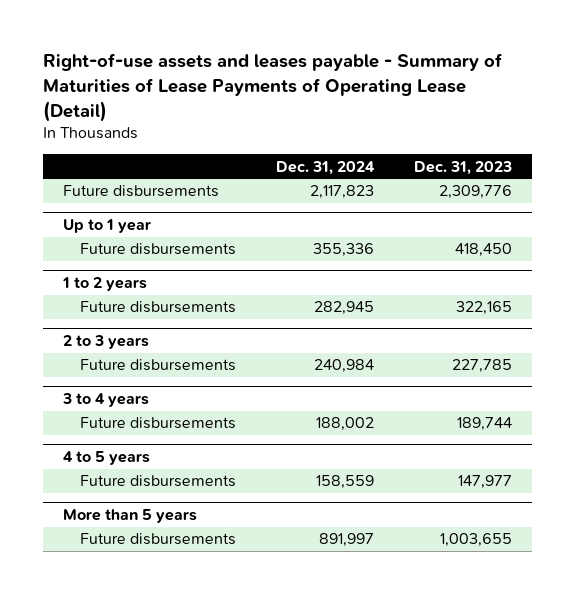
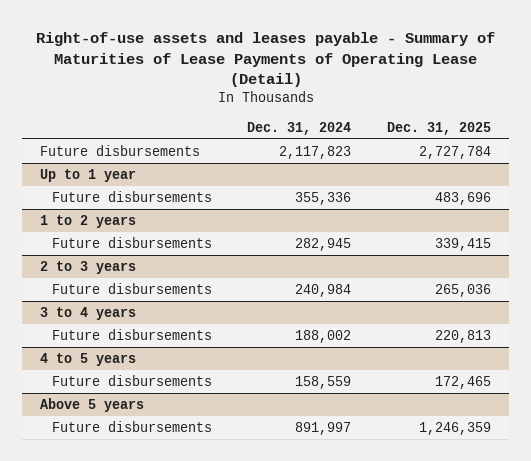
[413,160,512,175] Dec. 31, 2023 -> none
none -> [387,121,492,135] Dec. 31, 2025
[62,509,197,524] More than 5 years -> [39,398,144,413] Above 5 years

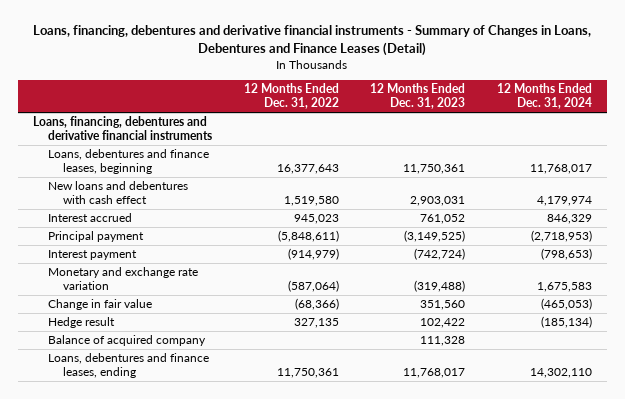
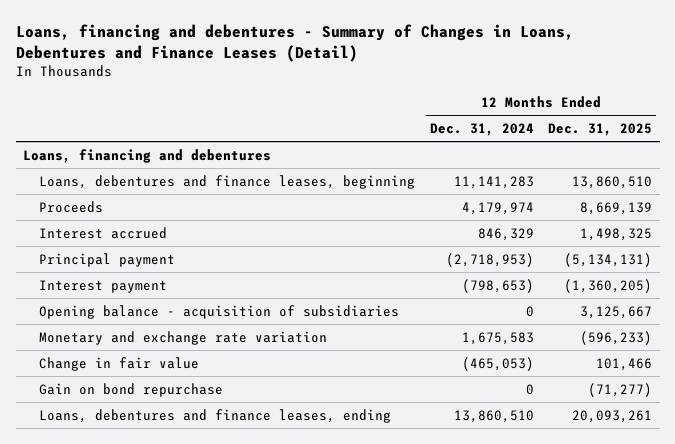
[33,25,592,57] Loans, financing, debentures and derivative financial instruments - Summary of Changes in Loans, Debentures and Finance Leases (Detail) -> [15,23,574,62] Loans, financing and debentures - Summary of Changes in Loans, Debentures and Finance Leases (Detail)
[243,83,339,110] 12 Months Ended Dec. 31, 2022 -> none
[370,83,466,110] 12 Months Ended Dec. 31, 2023 -> none
none -> [548,123,653,137] Dec. 31, 2025
[33,115,213,141] Loans, financing, debentures and derivative financial instruments -> [23,148,272,163] Loans, financing and debentures
[529,164,592,175] 11,768,017 -> [453,175,534,189] 11,141,283
[48,180,189,205] New loans and debentures with cash effect -> [39,200,104,213] Proceeds
none -> [39,304,400,319] Opening balance - acquisition of subsidiaries
[48,316,116,328] Hedge result -> none
[48,334,207,346] Balance of acquired company -> none
none -> [39,382,224,397] Gain on bond repurchase
[529,368,592,379] 14,302,110 -> [453,409,534,423] 13,860,510

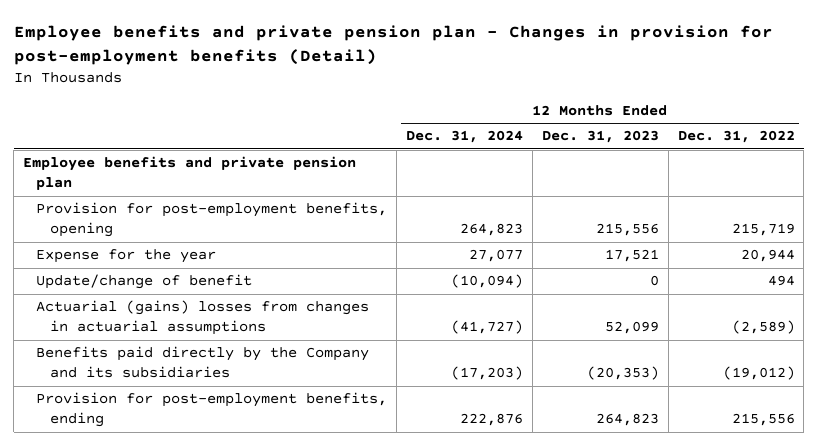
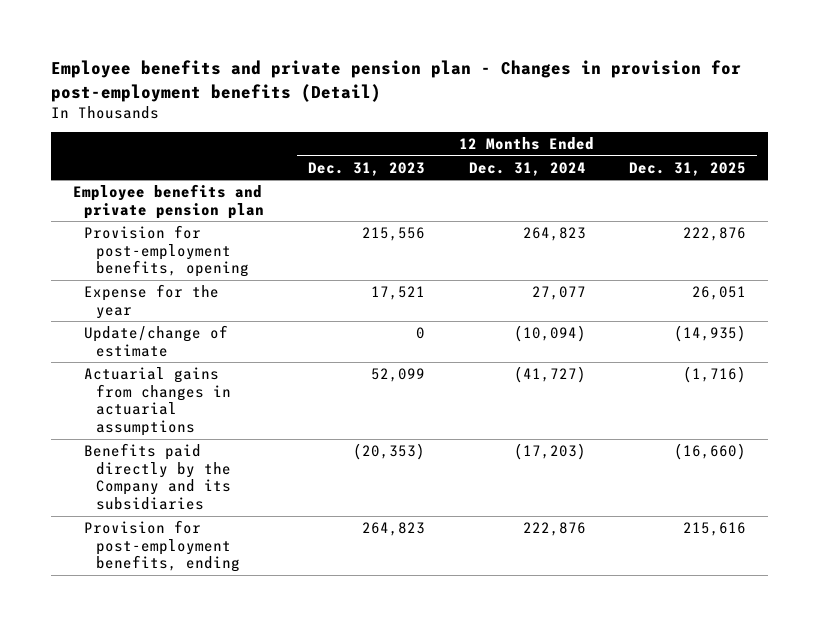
[677,130,795,144] Dec. 31, 2022 -> none
none -> [629,161,747,176] Dec. 31, 2025
[36,274,253,290] Update/change of benefit -> [84,324,229,357] Update/change of estimate
[36,300,370,336] Actuarial (gains) losses from changes in actuarial assumptions -> [84,366,231,437] Actuarial gains from changes in actuarial assumptions

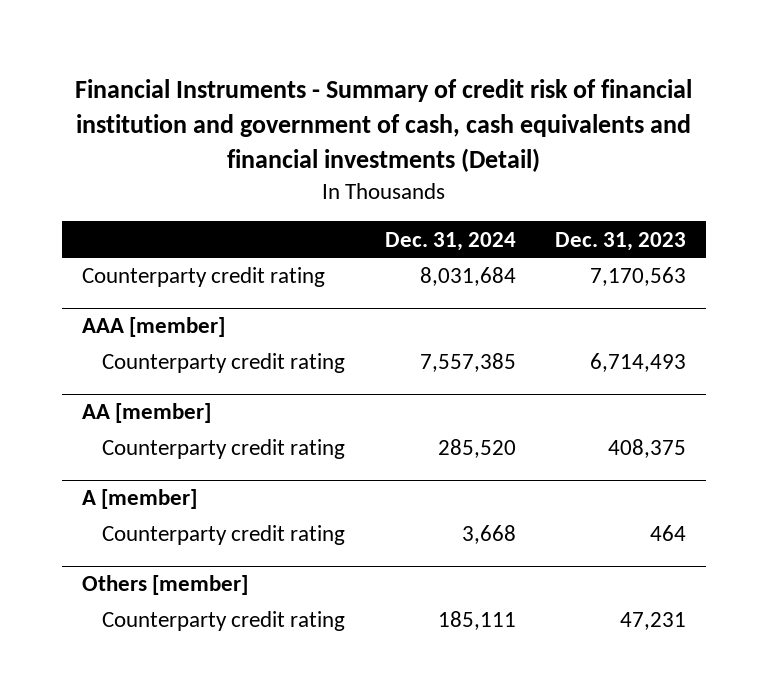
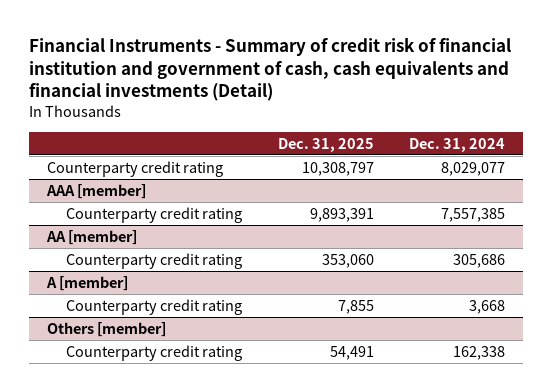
[555,231,687,251] Dec. 31, 2023 -> none
none -> [277,137,374,152] Dec. 31, 2025
[419,267,516,287] 8,031,684 -> [441,161,506,176] 8,029,077
[437,439,516,459] 285,520 -> [453,253,506,268] 305,686
[437,611,516,631] 185,111 -> [453,345,506,360] 162,338

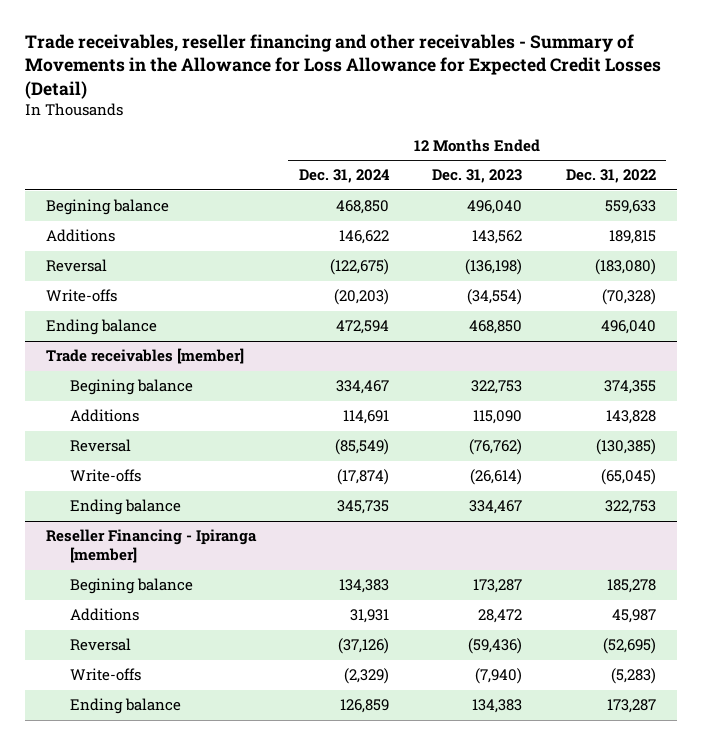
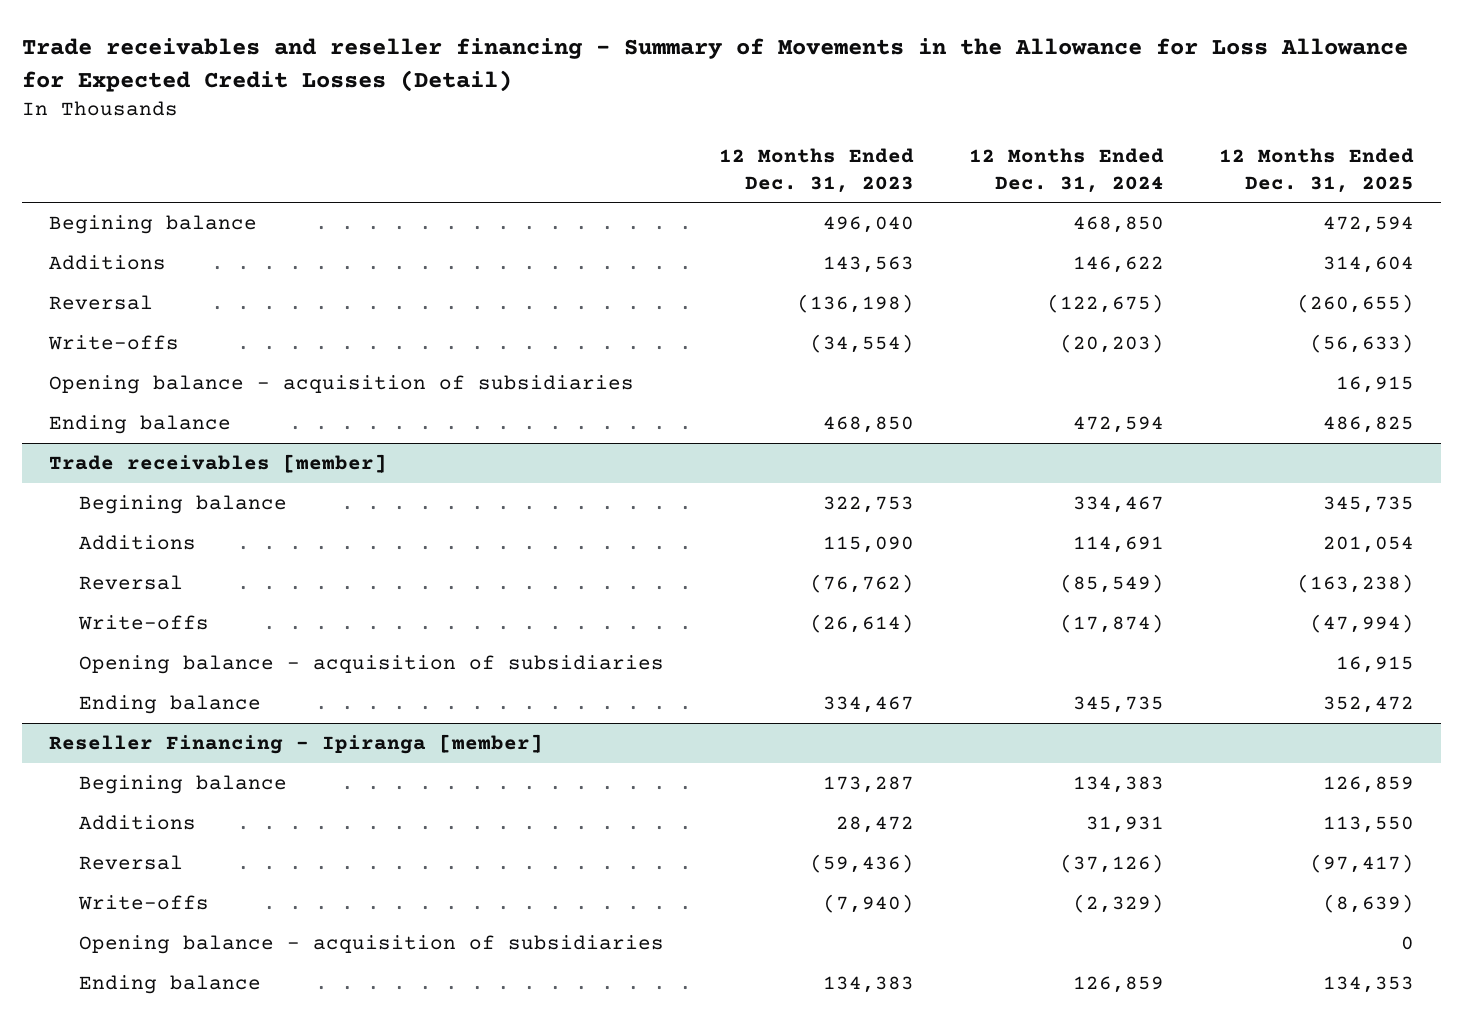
[24,33,661,99] Trade receivables, reseller financing and other receivables - Summary of Movements in the Allowance for Loss Allowance for Expected Credit Losses (Detail) -> [21,38,1408,92] Trade receivables and reseller financing - Summary of Movements in the Allowance for Loss Allowance for Expected Credit Losses (Detail)
[565,169,656,184] Dec. 31, 2022 -> none
none -> [1219,148,1415,193] 12 Months Ended Dec. 31, 2025
[472,230,523,245] 143,562 -> [823,255,915,273] 143,563
none -> [49,374,635,394] Opening balance - acquisition of subsidiaries
none -> [79,654,665,674] Opening balance - acquisition of subsidiaries
none -> [79,934,665,954] Opening balance - acquisition of subsidiaries

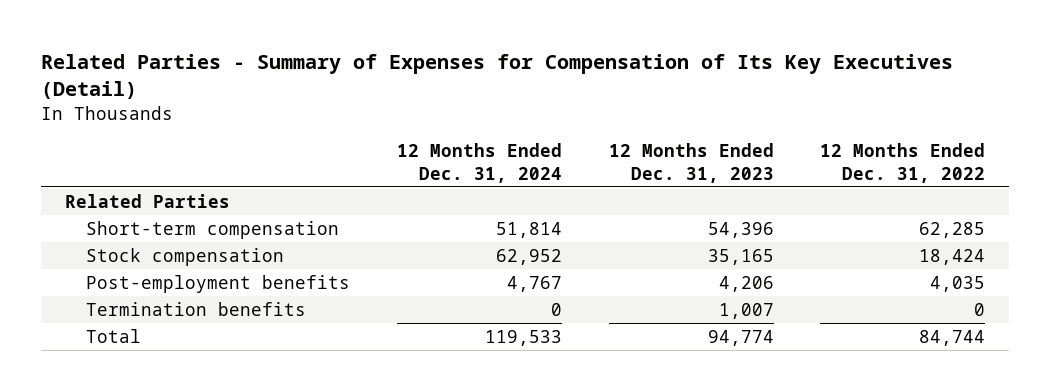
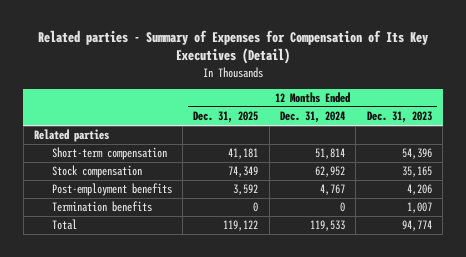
[41,53,954,99] Related Parties - Summary of Expenses for Compensation of Its Key Executives (Detail) -> [37,29,428,65] Related parties - Summary of Expenses for Compensation of Its Key Executives (Detail)
[820,143,986,183] 12 Months Ended Dec. 31, 2022 -> none
none -> [193,111,259,124] Dec. 31, 2025
[64,193,230,208] Related Parties -> [33,129,109,143] Related parties

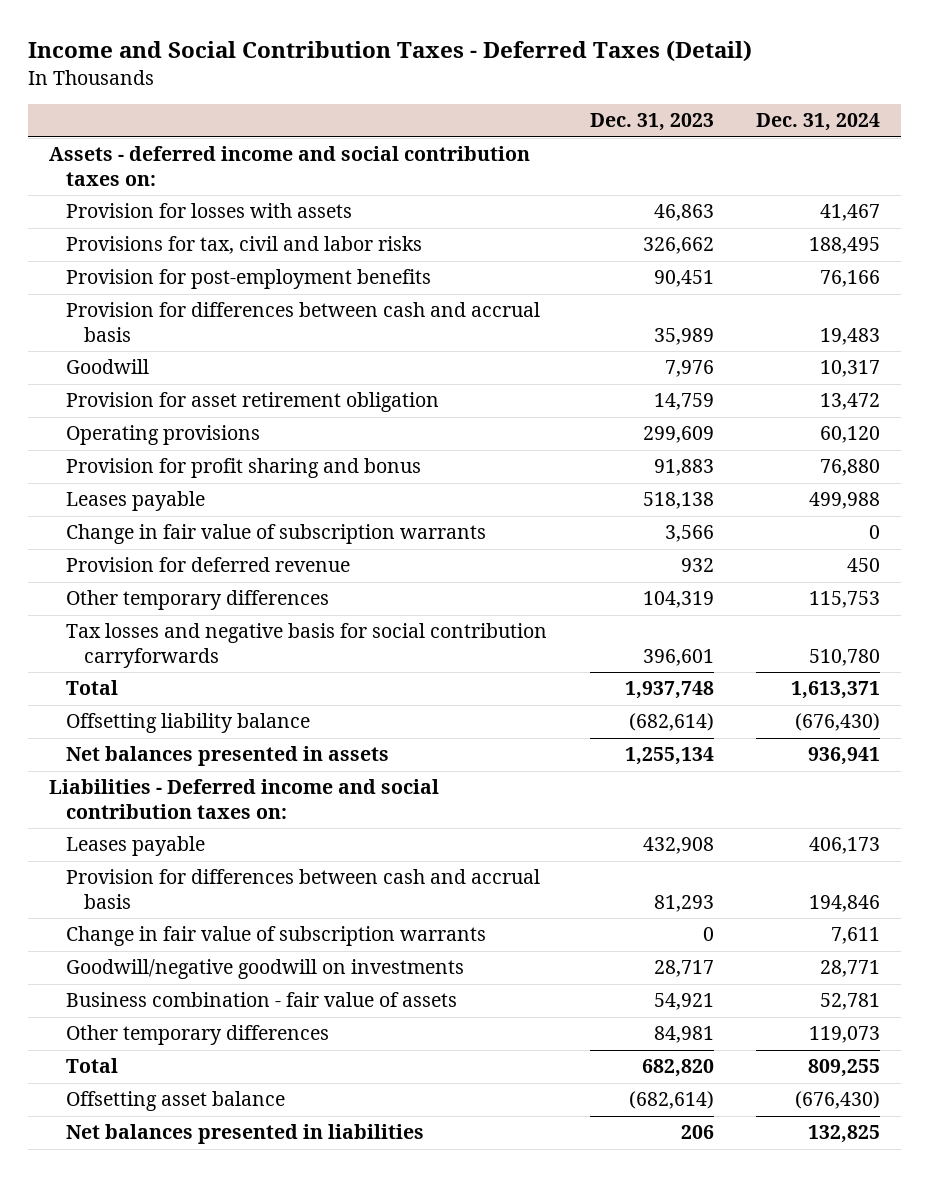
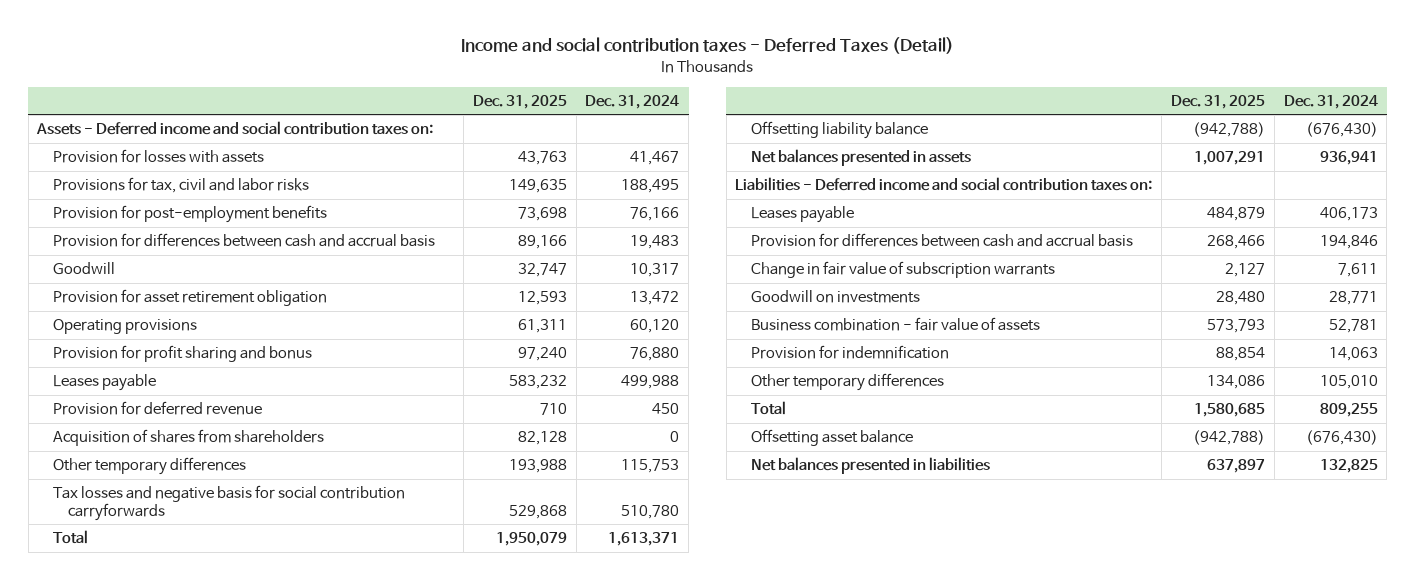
[28,40,753,63] Income and Social Contribution Taxes - Deferred Taxes (Detail) -> [461,37,955,55] Income and social contribution taxes - Deferred Taxes (Detail)
[589,113,714,132] Dec. 31, 2023 -> none
none -> [472,94,567,109] Dec. 31, 2025
[49,146,531,186] Assets - deferred income and social contribution taxes on: -> [36,121,434,136] Assets - Deferred income and social contribution taxes on:
[66,524,487,545] Change in fair value of subscription warrants -> none
none -> [52,429,324,447] Acquisition of shares from shareholders
[66,959,465,980] Goodwill/negative goodwill on investments -> [750,290,920,304] Goodwill on investments
none -> [750,345,949,360] Provision for indemnification
[808,1026,880,1044] 119,073 -> [1319,375,1378,390] 105,010

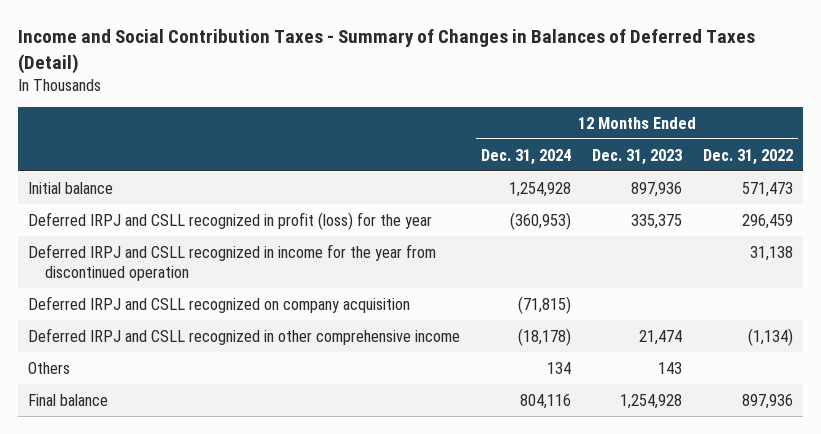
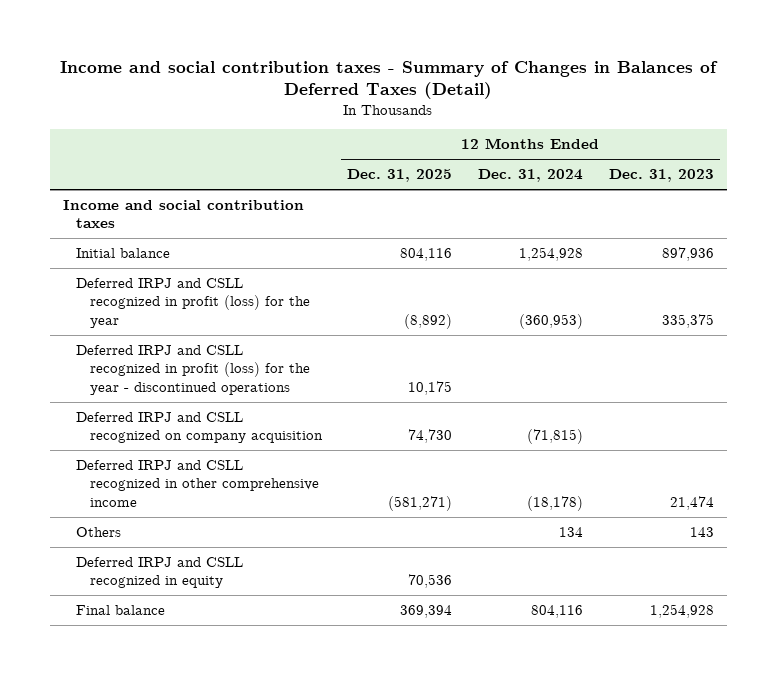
[17,29,755,74] Income and Social Contribution Taxes - Summary of Changes in Balances of Deferred Taxes (Detail) -> [60,60,719,100] Income and social contribution taxes - Summary of Changes in Balances of Deferred Taxes (Detail)
[702,148,793,165] Dec. 31, 2022 -> none
none -> [347,169,453,183] Dec. 31, 2025
none -> [63,199,305,229] Income and social contribution taxes
[28,243,437,282] Deferred IRPJ and CSLL recognized in income for the year from discontinued operation -> [76,344,310,395] Deferred IRPJ and CSLL recognized in profit (loss) for the year - discontinued operations
none -> [76,556,244,589] Deferred IRPJ and CSLL recognized in equity

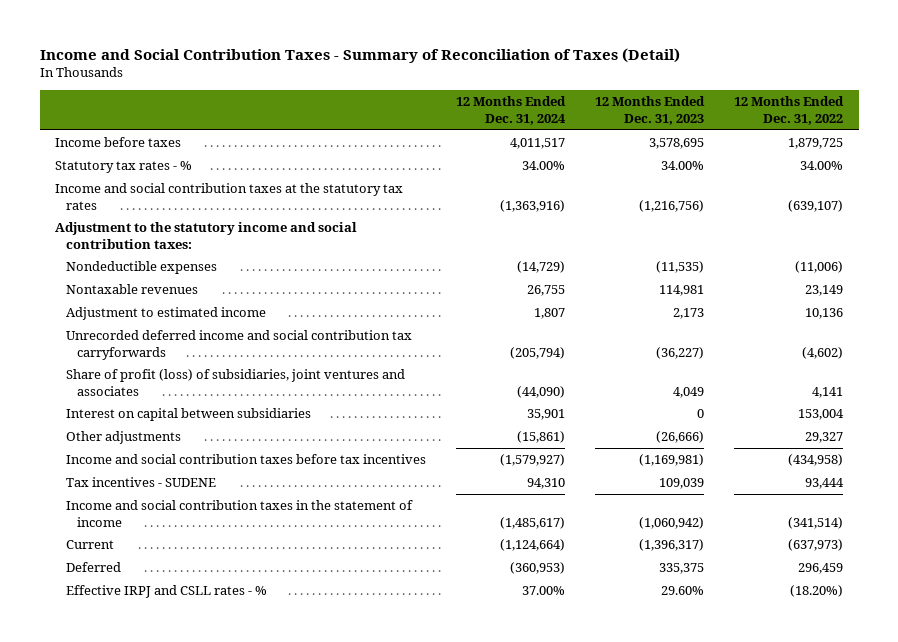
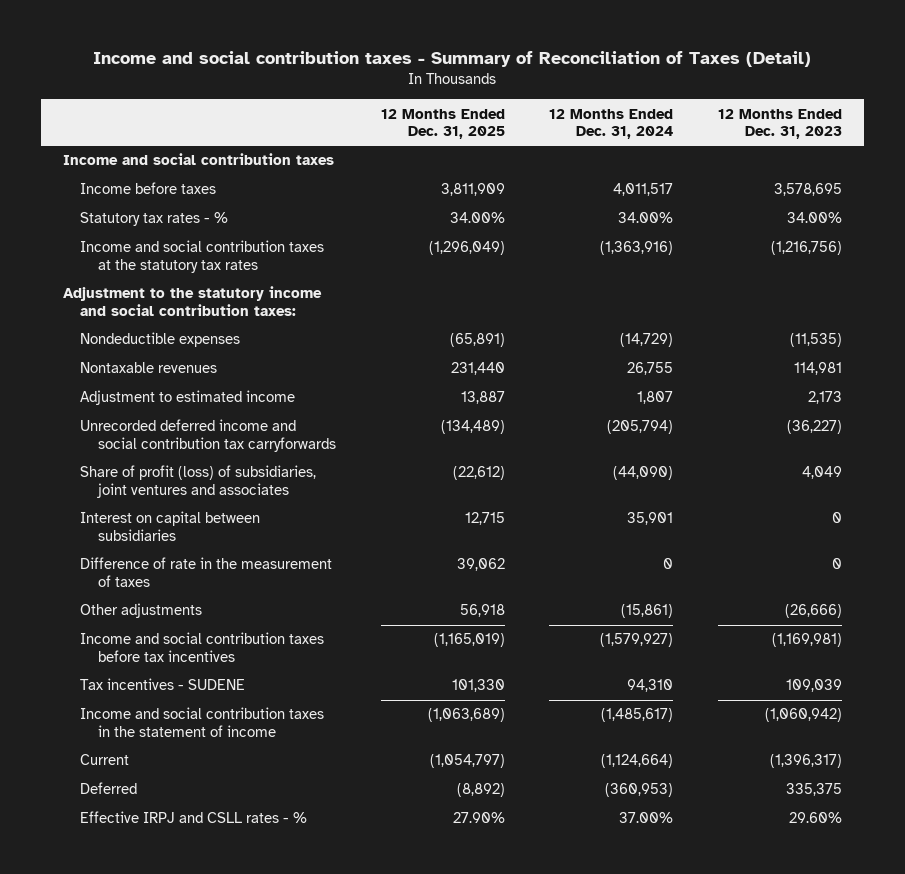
[39,47,680,63] Income and Social Contribution Taxes - Summary of Reconciliation of Taxes (Detail) -> [93,50,812,67] Income and social contribution taxes - Summary of Reconciliation of Taxes (Detail)
[734,96,845,126] 12 Months Ended Dec. 31, 2022 -> none
none -> [380,108,505,140] 12 Months Ended Dec. 31, 2025
none -> [62,153,334,166] Income and social contribution taxes
none -> [80,557,333,587] Difference of rate in the measurement of taxes

